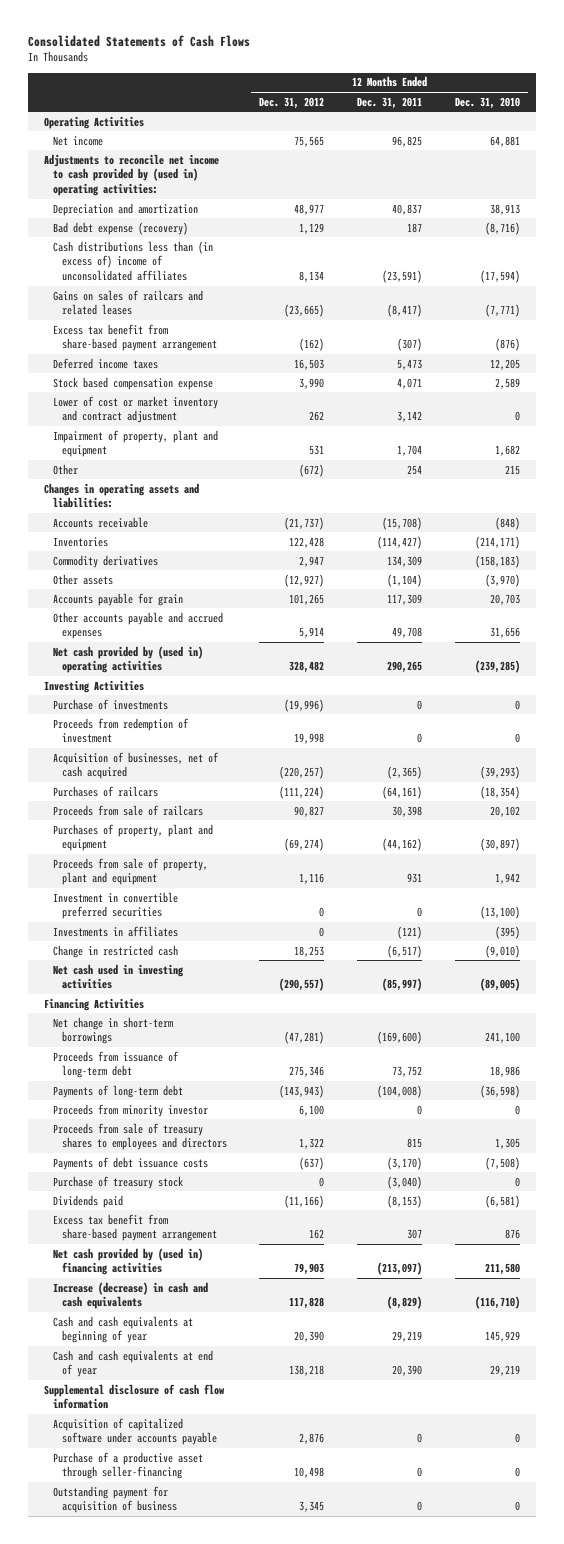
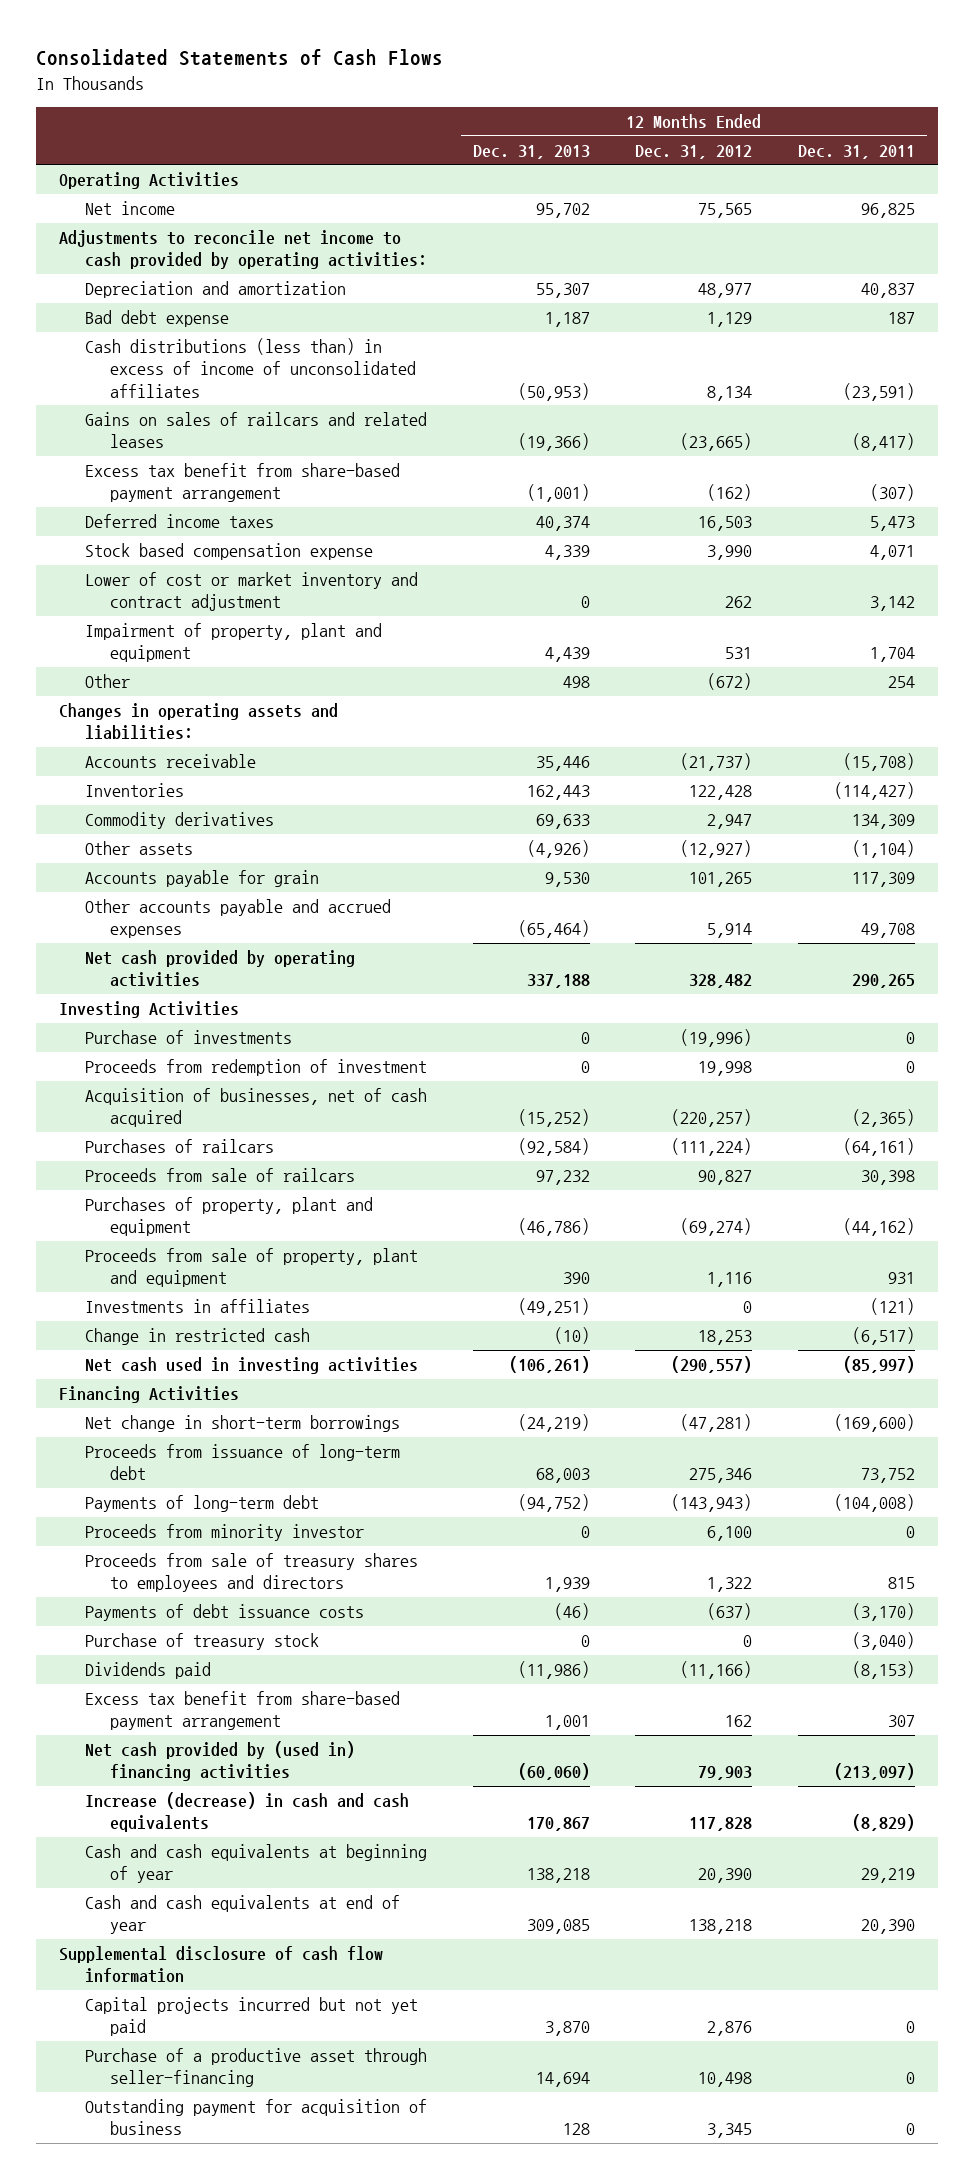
[455,96,521,109] Dec. 31, 2010 -> none
none -> [472,144,590,159] Dec. 31, 2013
[44,153,220,196] Adjustments to reconcile net income to cash provided by (used in) operating activities: -> [59,230,427,270] Adjustments to reconcile net income to cash provided by operating activities:
[52,221,188,235] Bad debt expense (recovery) -> [84,310,229,328] Bad debt expense
[52,240,213,281] Cash distributions less than (in excess of) income of unconsolidated affiliates -> [84,338,417,398] Cash distributions (less than) in excess of income of unconsolidated affiliates
[52,645,203,674] Net cash provided by (used in) operating activities -> [84,950,355,988] Net cash provided by operating activities
[52,891,178,920] Investment in convertible preferred securities -> none
[52,1417,217,1446] Acquisition of capitalized software under accounts payable -> [84,1997,418,2037] Capital projects incurred but not yet paid

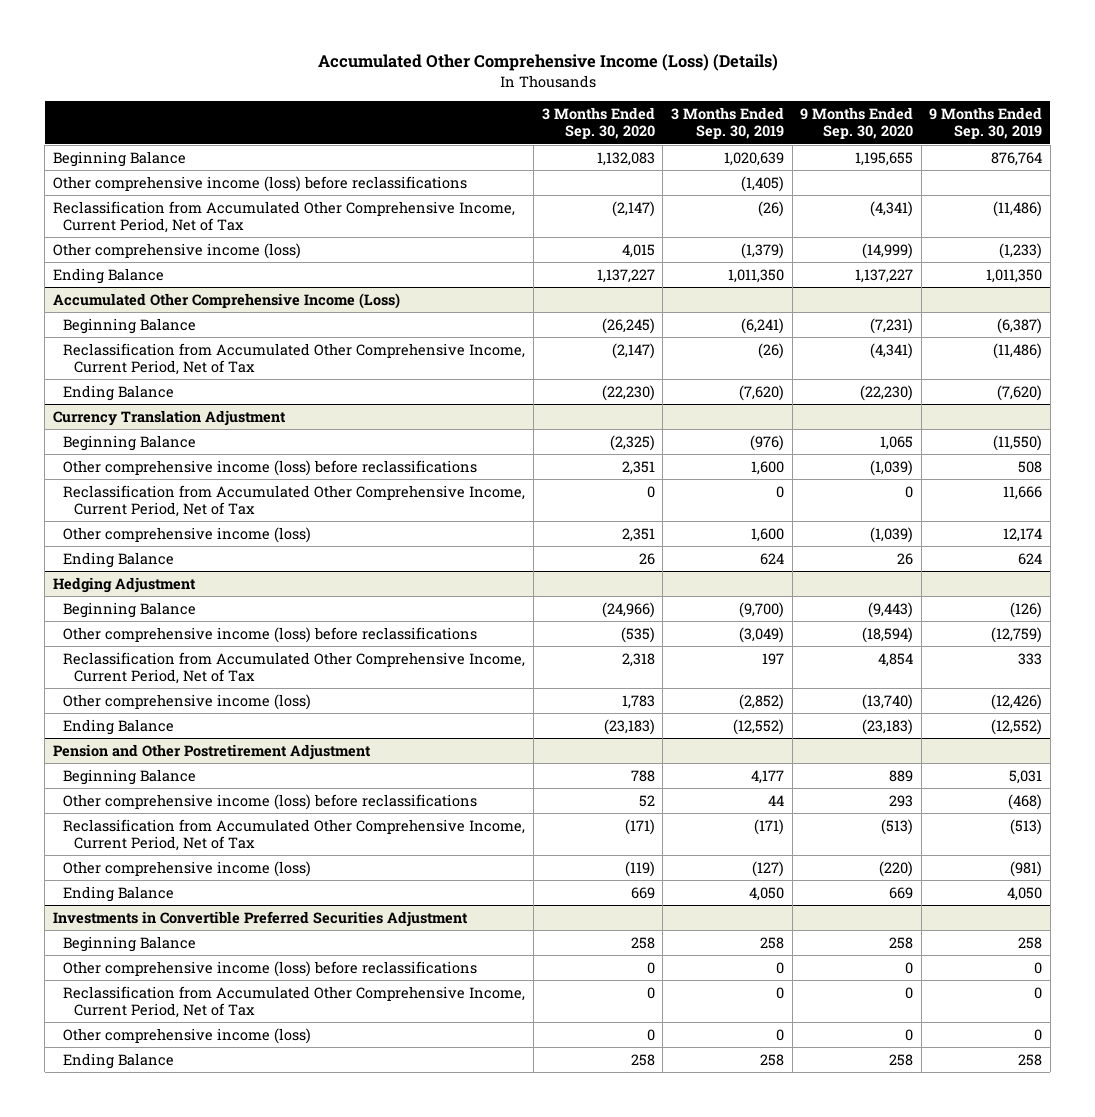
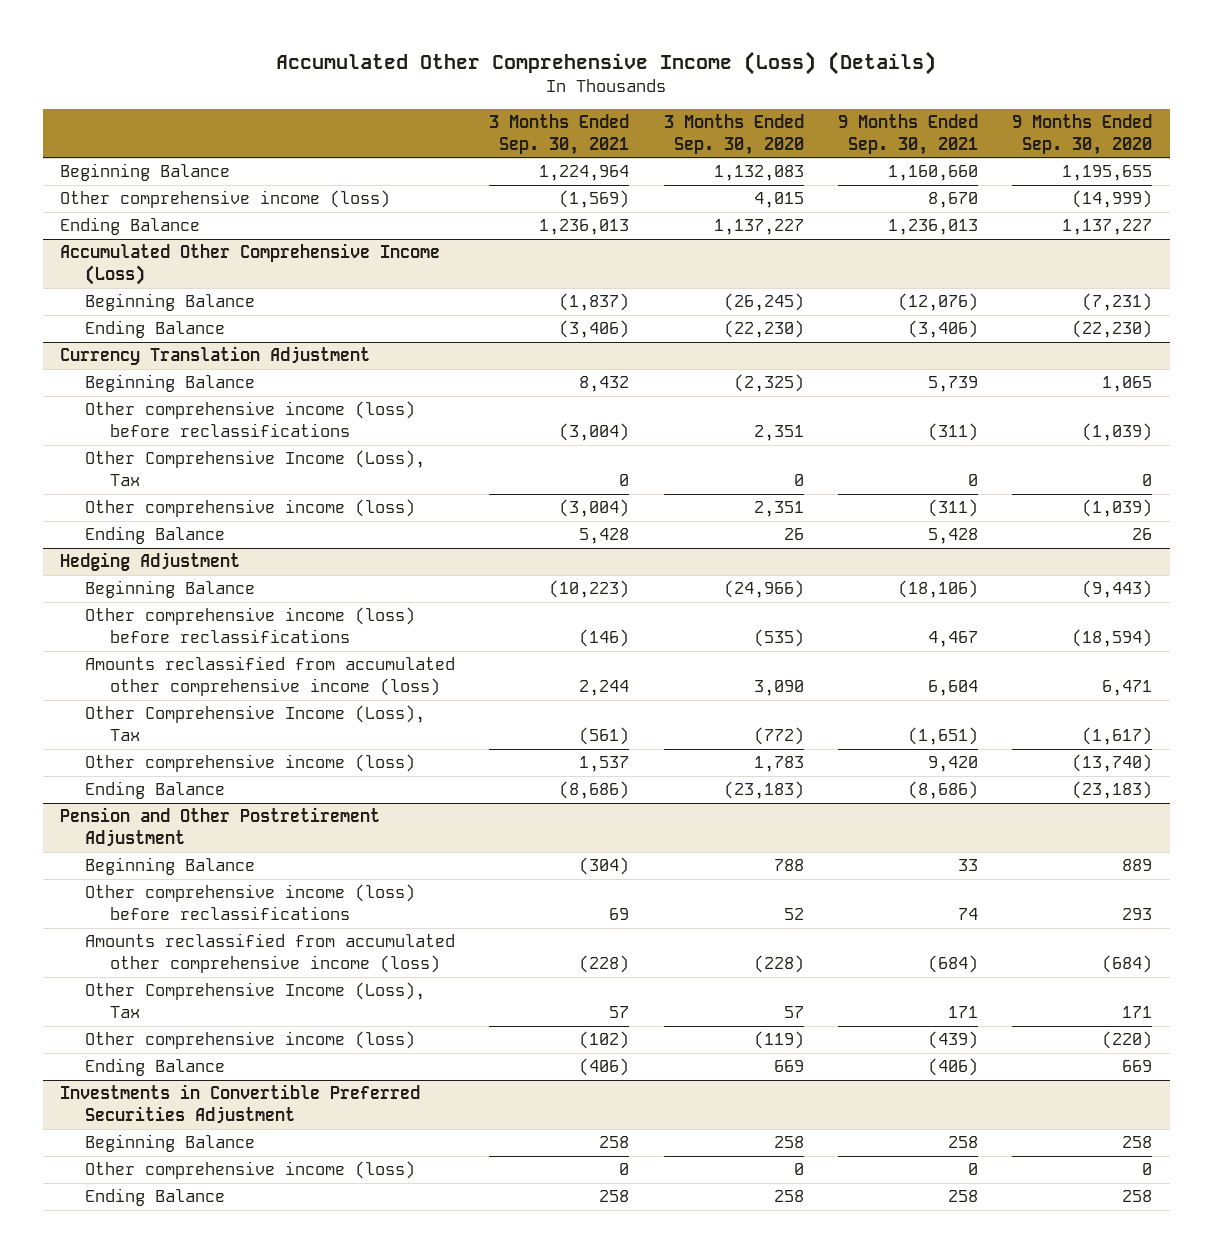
[670,106,784,140] 3 Months Ended Sep. 30, 2019 -> none
[929,106,1043,140] 9 Months Ended Sep. 30, 2019 -> none
none -> [489,114,630,156] 3 Months Ended Sep. 30, 2021
none -> [837,114,978,156] 9 Months Ended Sep. 30, 2021
[52,175,467,192] Other comprehensive income (loss) before reclassifications -> none
[52,200,515,234] Reclassification from Accumulated Other Comprehensive Income, Current Period, Net of Tax -> none
[63,342,526,376] Reclassification from Accumulated Other Comprehensive Income, Current Period, Net of Tax -> none
[63,484,526,518] Reclassification from Accumulated Other Comprehensive Income, Current Period, Net of Tax -> none
none -> [84,450,425,487] Other Comprehensive Income (Loss), Tax
[63,651,526,685] Reclassification from Accumulated Other Comprehensive Income, Current Period, Net of Tax -> none
none -> [84,656,455,697] Amounts reclassified from accumulated other comprehensive income (loss)
none -> [84,705,425,742] Other Comprehensive Income (Loss), Tax
[63,818,526,852] Reclassification from Accumulated Other Comprehensive Income, Current Period, Net of Tax -> none
none -> [84,933,455,974] Amounts reclassified from accumulated other comprehensive income (loss)
none -> [84,982,425,1019] Other Comprehensive Income (Loss), Tax
[63,960,478,977] Other comprehensive income (loss) before reclassifications -> none
[63,985,526,1019] Reclassification from Accumulated Other Comprehensive Income, Current Period, Net of Tax -> none

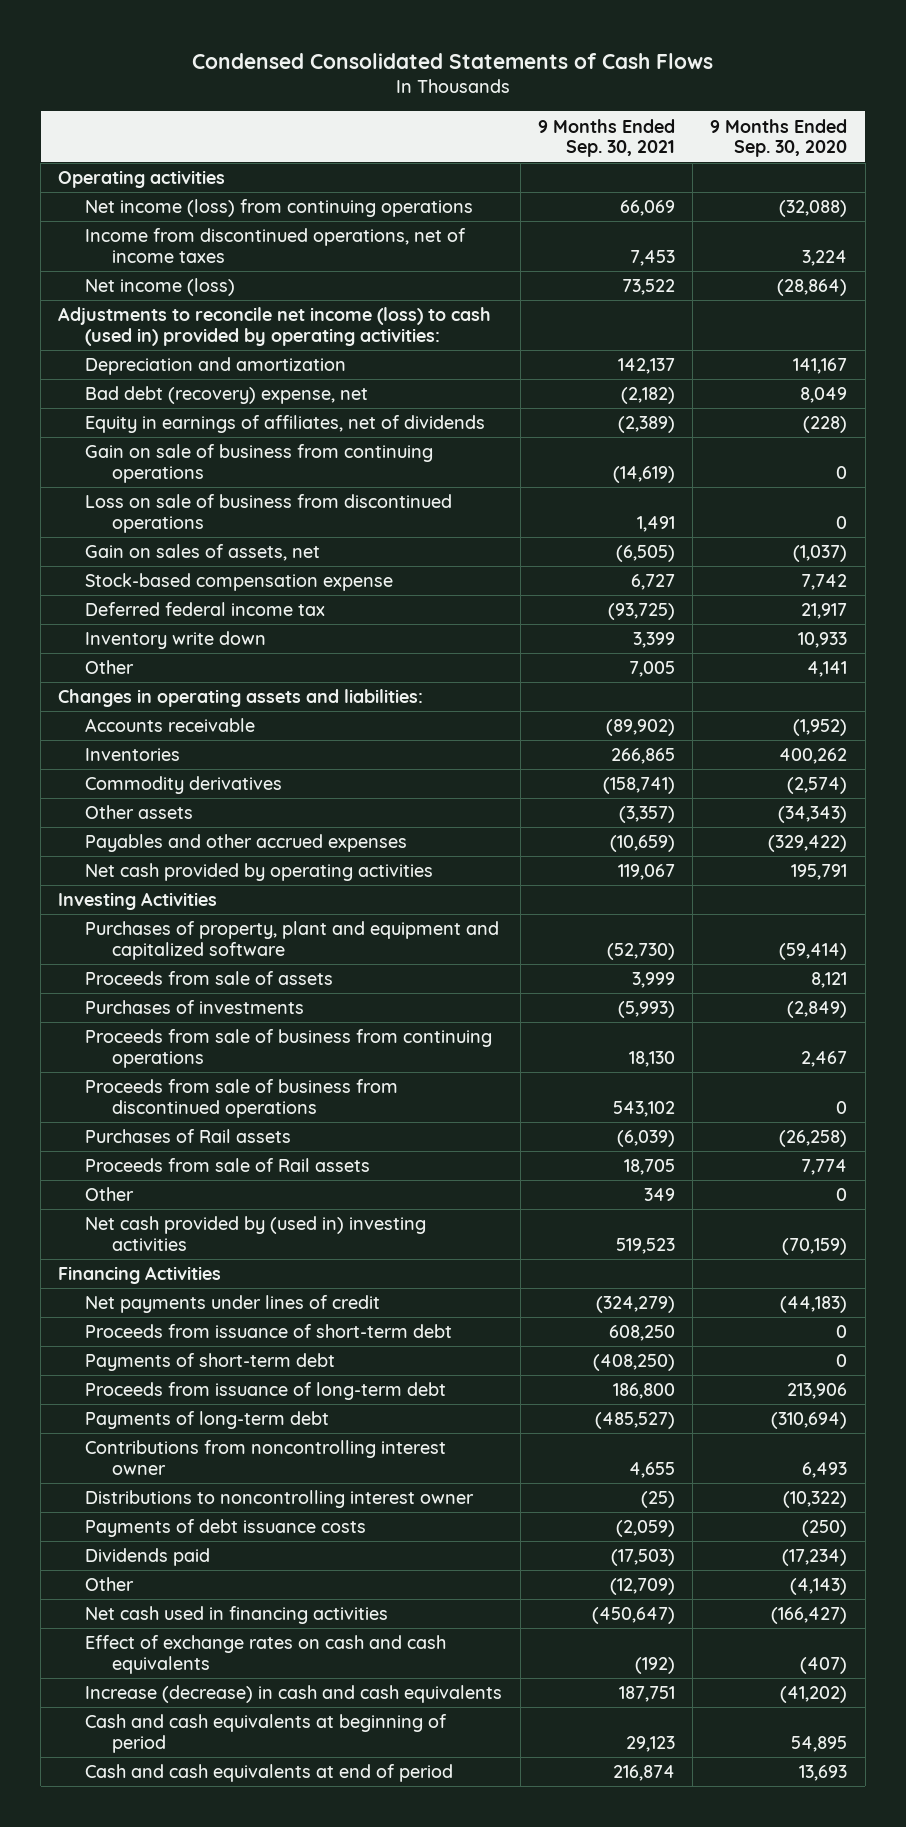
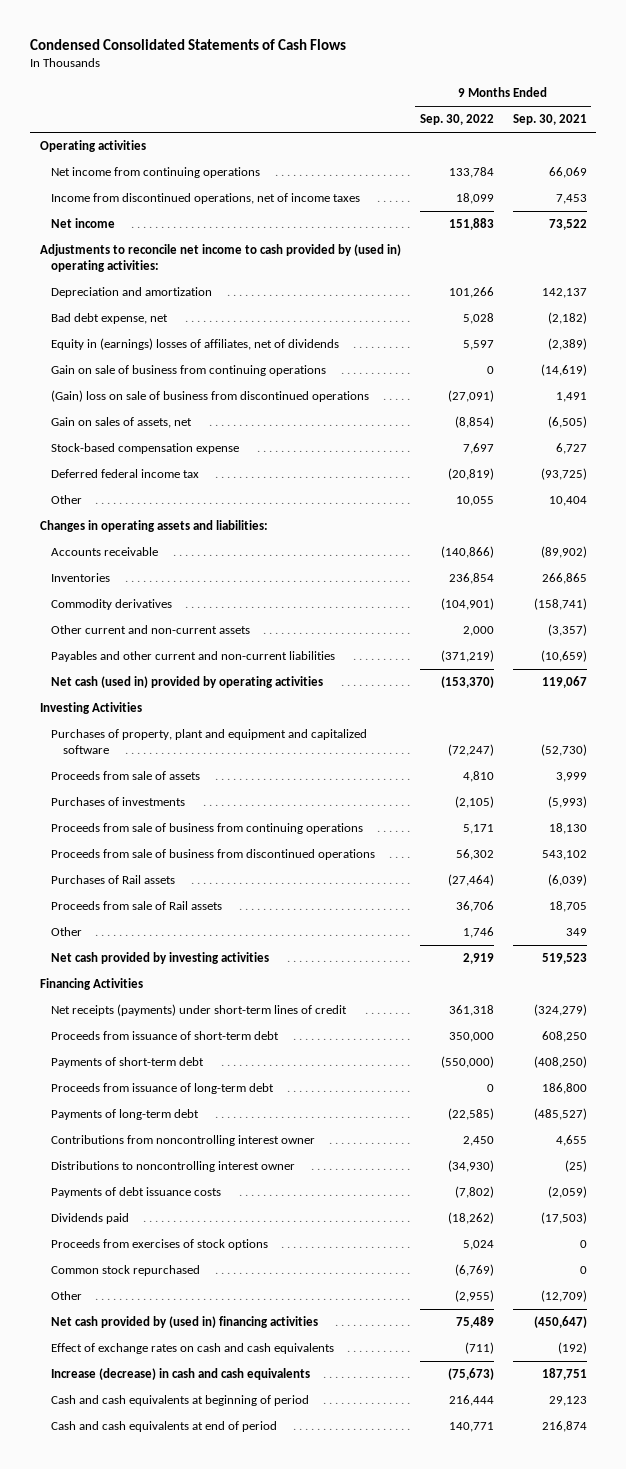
[710,118,848,158] 9 Months Ended Sep. 30, 2020 -> none
none -> [419,114,494,126] Sep. 30, 2022
[85,199,474,218] Net income (loss) from continuing operations -> [51,167,261,179] Net income from continuing operations
[85,278,236,297] Net income (loss) -> [51,218,116,229] Net income
[58,307,492,347] Adjustments to reconcile net income (loss) to cash (used in) provided by operating activities: -> [39,244,401,273] Adjustments to reconcile net income to cash provided by (used in) operating activities:
[85,386,369,405] Bad debt (recovery) expense, net -> [51,313,169,325] Bad debt expense, net
[85,415,486,434] Equity in earnings of affiliates, net of dividends -> [51,338,340,351] Equity in (earnings) losses of affiliates, net of dividends
[85,494,453,534] Loss on sale of business from discontinued operations -> [51,390,370,403] (Gain) loss on sale of business from discontinued operations
[85,631,267,650] Inventory write down -> none
[628,661,675,678] 7,005 -> [548,496,587,507] 10,404
[85,805,194,820] Other assets -> [51,625,251,635] Other current and non-current assets
[85,834,408,853] Payables and other accrued expenses -> [51,651,336,663] Payables and other current and non-current liabilities
[85,863,434,882] Net cash provided by operating activities -> [51,676,324,689] Net cash (used in) provided by operating activities
[85,1216,427,1252] Net cash provided by (used in) investing activities -> [51,952,270,965] Net cash provided by investing activities
[85,1295,381,1314] Net payments under lines of credit -> [51,1004,348,1017] Net receipts (payments) under short-term lines of credit
none -> [51,1239,269,1251] Proceeds from exercises of stock options
none -> [51,1265,201,1277] Common stock repurchased
[85,1606,389,1625] Net cash used in financing activities -> [51,1316,319,1329] Net cash provided by (used in) financing activities

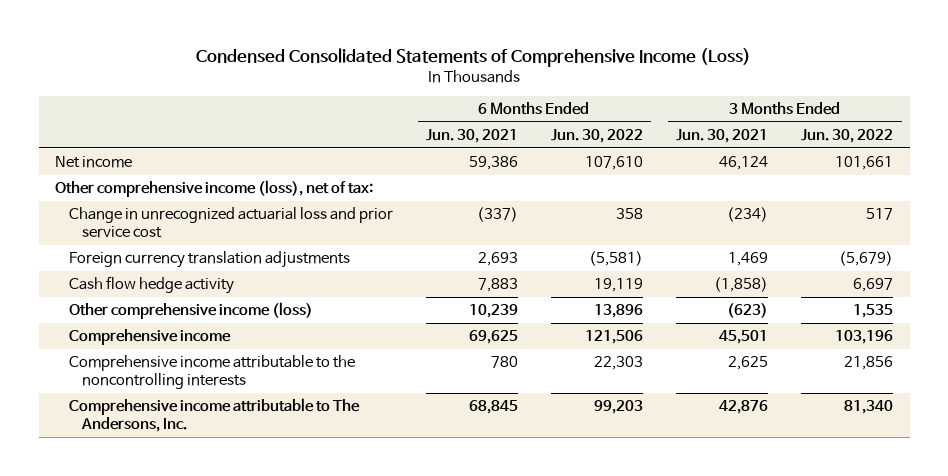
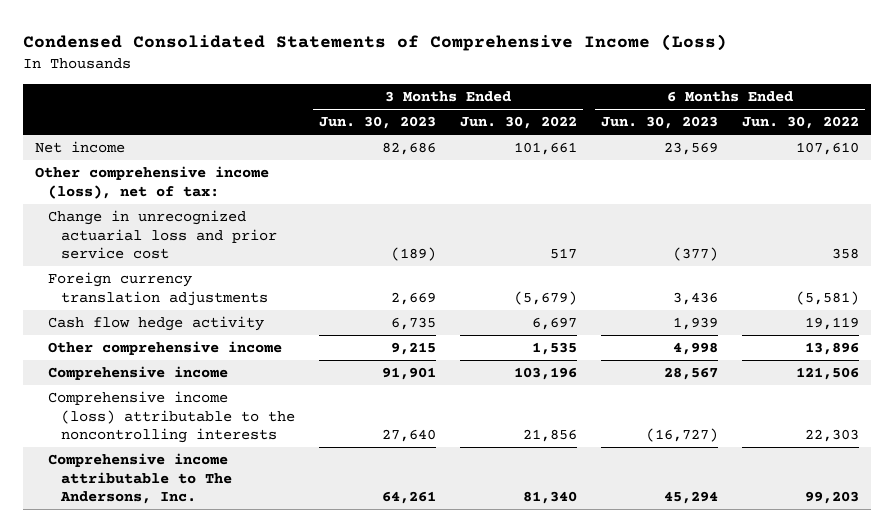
[425,129,518,144] Jun. 30, 2021 -> none
[676,129,769,144] Jun. 30, 2021 -> none
none -> [319,116,437,130] Jun. 30, 2023
none -> [600,116,718,130] Jun. 30, 2023
[68,302,313,320] Other comprehensive income (loss) -> [47,341,282,356] Other comprehensive income
[68,355,355,390] Comprehensive income attributable to the noncontrolling interests -> [47,391,296,444] Comprehensive income (loss) attributable to the noncontrolling interests

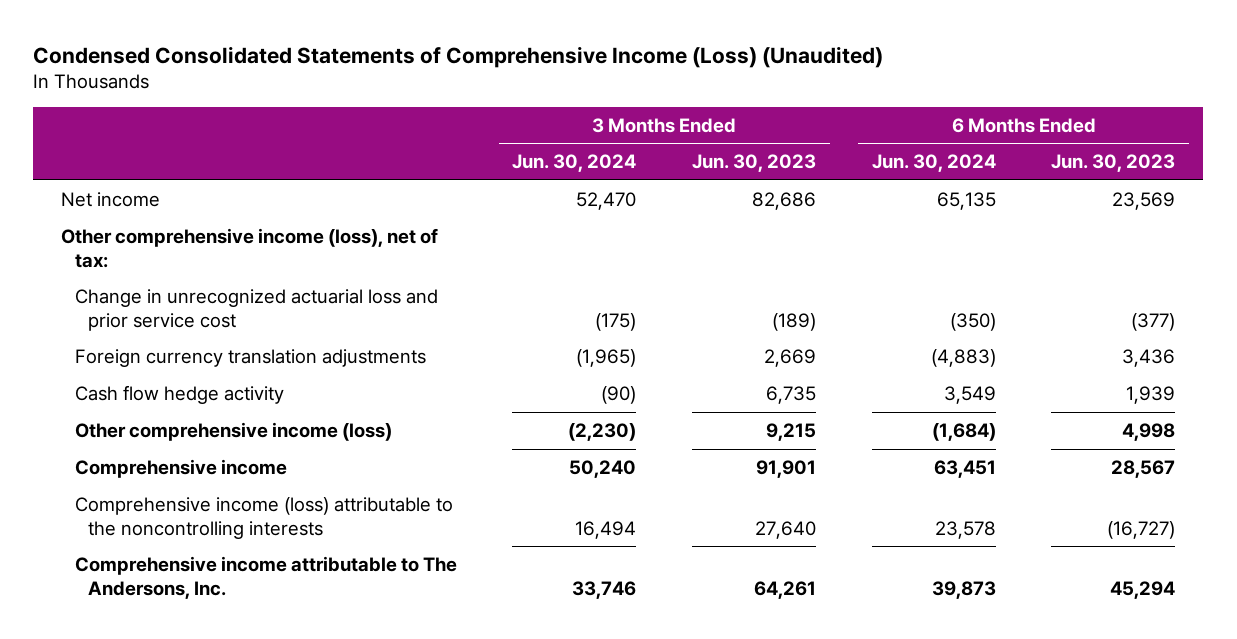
[22,33,727,51] Condensed Consolidated Statements of Comprehensive Income (Loss) -> [33,45,884,68] Condensed Consolidated Statements of Comprehensive Income (Loss) (Unaudited)
[460,116,578,130] Jun. 30, 2022 -> none
[741,116,859,130] Jun. 30, 2022 -> none
none -> [512,154,637,173] Jun. 30, 2024
none -> [871,154,996,173] Jun. 30, 2024
[47,341,282,356] Other comprehensive income -> [74,422,392,442] Other comprehensive income (loss)

